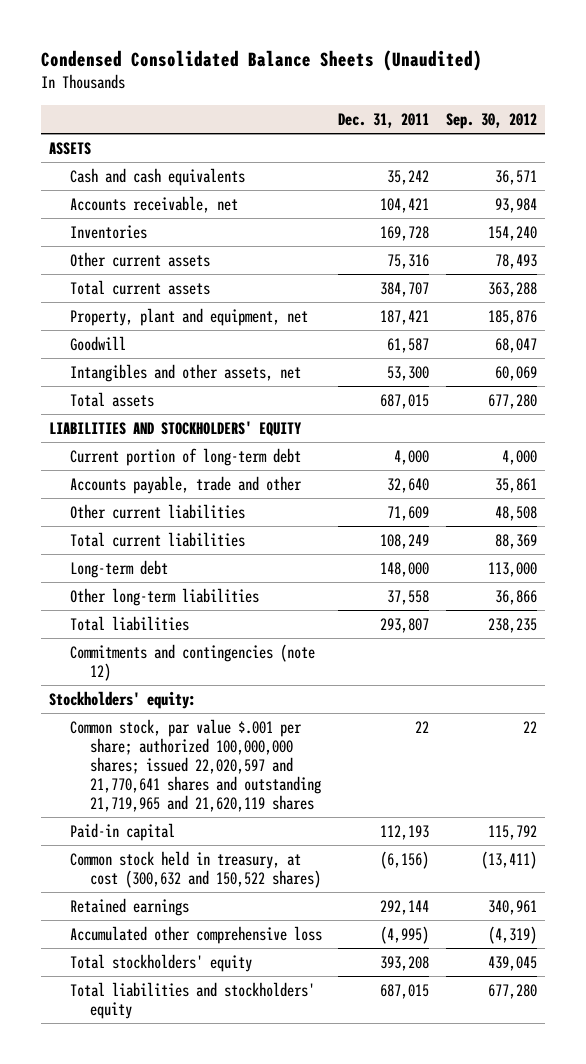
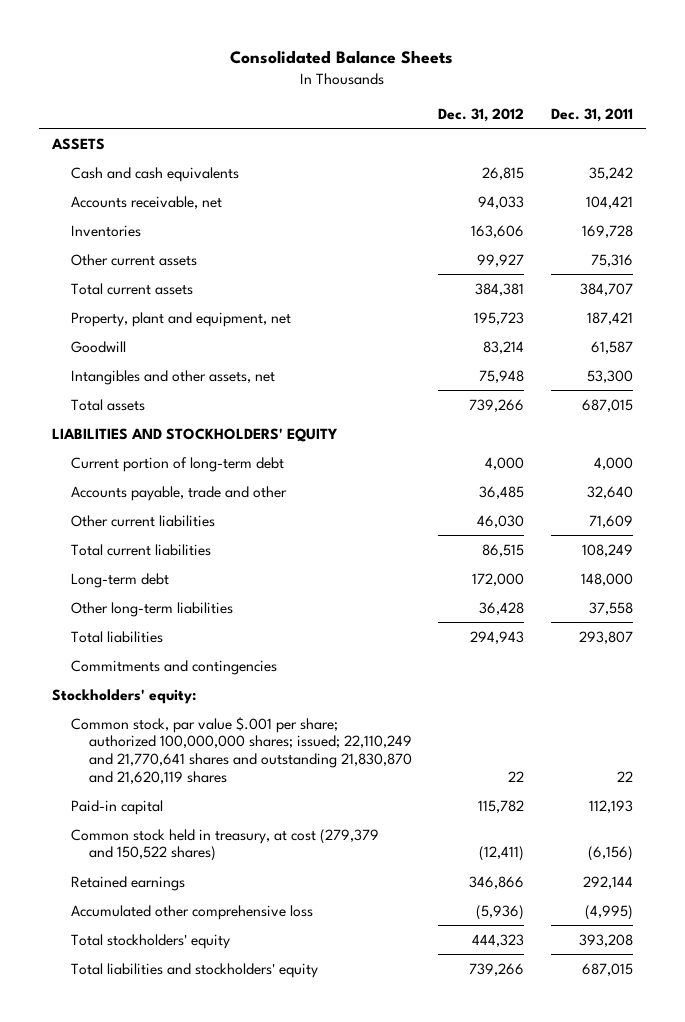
[40,50,482,72] Condensed Consolidated Balance Sheets (Unaudited) -> [230,50,454,65] Consolidated Balance Sheets
[446,112,538,129] Sep. 30, 2012 -> none
none -> [438,107,525,122] Dec. 31, 2012
[69,643,315,681] Commitments and contingencies (note 12) -> [70,659,277,675] Commitments and contingencies
[69,718,322,813] Common stock, par value $.001 per share; authorized 100,000,000 shares; issued 22,020,597 and 21,770,641 shares and outstanding 21,719,965 and 21,620,119 shares -> [70,716,413,784] Common stock, par value $.001 per share; authorized 100,000,000 shares; issued; 22,110,249 and 21,770,641 shares and outstanding 21,830,870 and 21,620,119 shares
[69,850,322,888] Common stock held in treasury, at cost (300,632 and 150,522 shares) -> [70,828,379,862] Common stock held in treasury, at cost (279,379 and 150,522 shares)

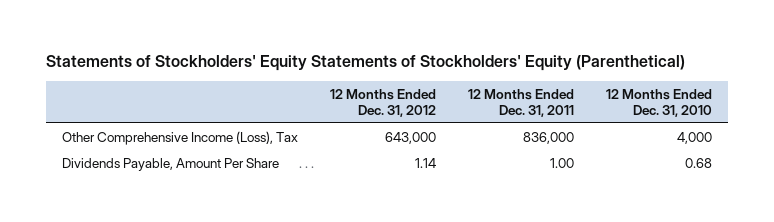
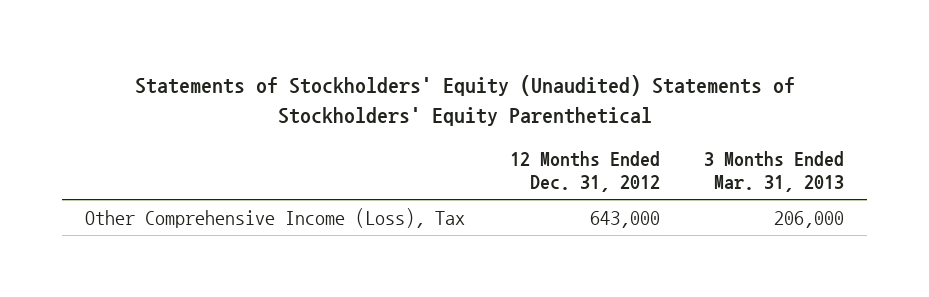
[45,55,685,72] Statements of Stockholders' Equity Statements of Stockholders' Equity (Parenthetical) -> [134,75,795,127] Statements of Stockholders' Equity (Unaudited) Statements of Stockholders' Equity Parenthetical
[468,88,575,117] 12 Months Ended Dec. 31, 2011 -> none
[606,88,713,117] 12 Months Ended Dec. 31, 2010 -> none
none -> [704,151,845,193] 3 Months Ended Mar. 31, 2013
[61,157,279,171] Dividends Payable, Amount Per Share -> none

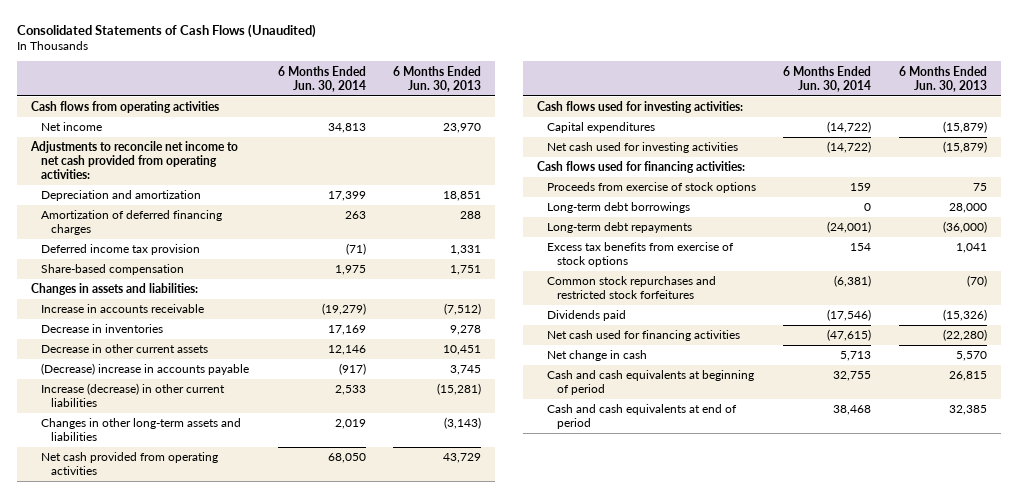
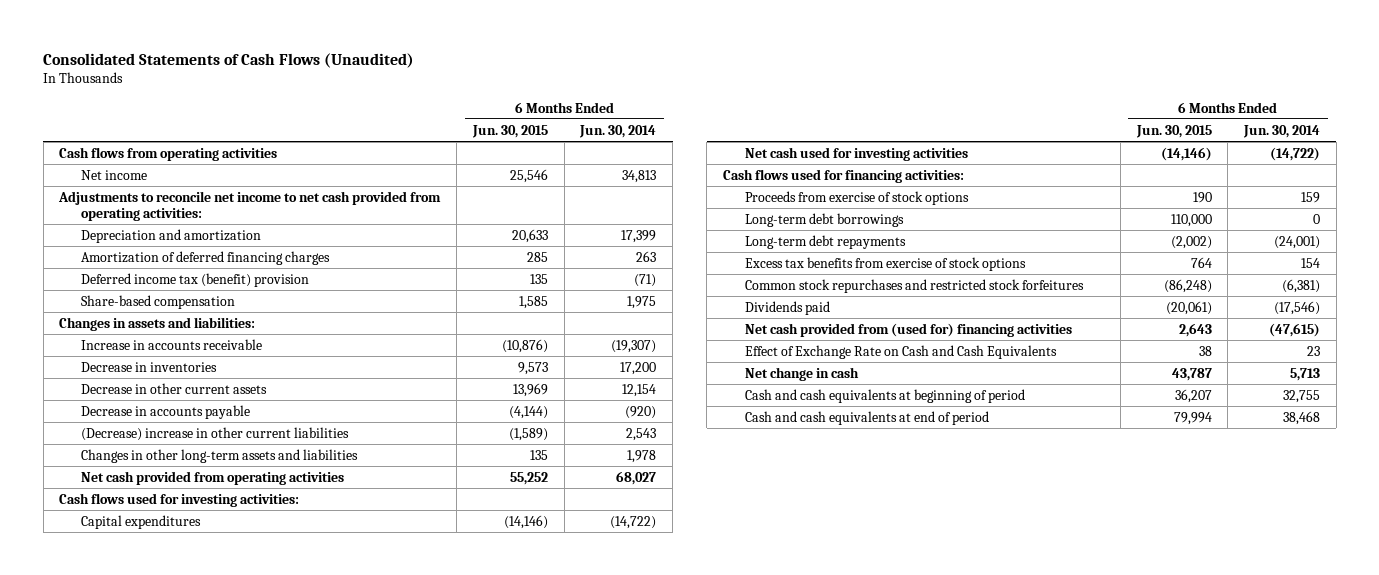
[393,65,482,92] 6 Months Ended Jun. 30, 2013 -> none
none -> [471,124,548,138] Jun. 30, 2015
[41,244,201,256] Deferred income tax provision -> [81,272,310,287] Deferred income tax (benefit) provision
[321,303,366,316] (19,279) -> [611,339,657,353] (19,307)
[327,325,366,336] 17,169 -> [620,361,657,375] 17,200
[327,345,366,356] 12,146 -> [622,383,657,397] 12,154
[41,363,250,376] (Decrease) increase in accounts payable -> [81,404,251,419] Decrease in accounts payable
[338,363,366,376] (917) -> [625,405,657,419] (920)
[41,383,226,408] Increase (decrease) in other current liabilities -> [81,426,350,441] (Decrease) increase in other current liabilities
[334,385,366,396] 2,533 -> [626,427,657,441] 2,543
[334,419,366,430] 2,019 -> [627,449,657,463] 1,978
[327,453,366,464] 68,050 -> [616,470,657,485] 68,027
[546,330,740,342] Net cash used for financing activities -> [744,322,1072,337] Net cash provided from (used for) financing activities
none -> [744,344,1057,359] Effect of Exchange Rate on Cash and Cash Equivalents

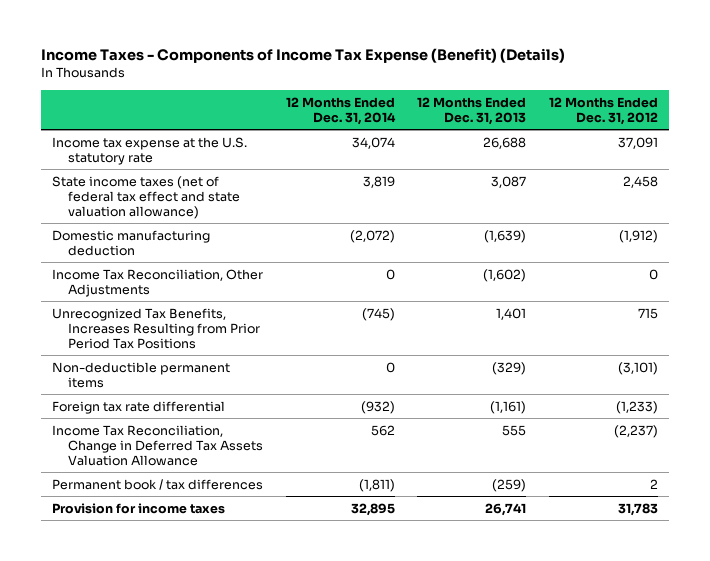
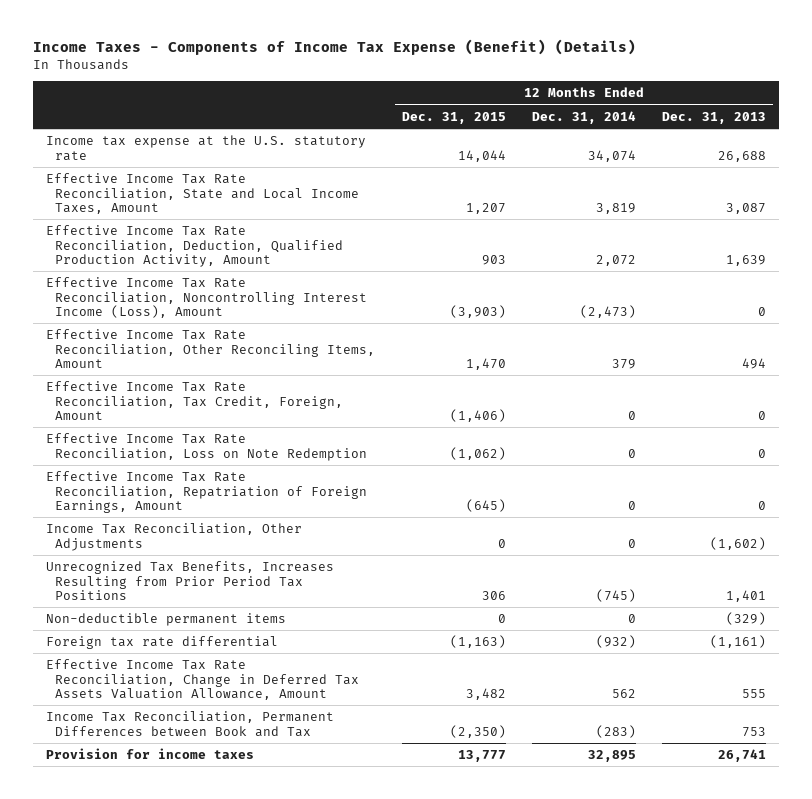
[549,96,659,125] 12 Months Ended Dec. 31, 2012 -> none
none -> [401,111,506,124] Dec. 31, 2015
[51,229,210,256] Domestic manufacturing deduction -> none
[51,175,240,219] State income taxes (net of federal tax effect and state valuation allowance) -> [46,173,360,215] Effective Income Tax Rate Reconciliation, State and Local Income Taxes, Amount
none -> [46,225,344,268] Effective Income Tax Rate Reconciliation, Deduction, Qualified Production Activity, Amount
none -> [46,277,368,319] Effective Income Tax Rate Reconciliation, Noncontrolling Interest Income (Loss), Amount
none -> [46,329,376,369] Effective Income Tax Rate Reconciliation, Other Reconciling Items, Amount
none -> [46,381,344,421] Effective Income Tax Rate Reconciliation, Tax Credit, Foreign, Amount
none -> [46,433,368,461] Effective Income Tax Rate Reconciliation, Loss on Note Redemption
none -> [46,471,368,514] Effective Income Tax Rate Reconciliation, Repatriation of Foreign Earnings, Amount
[51,424,263,466] Income Tax Reconciliation, Change in Deferred Tax Assets Valuation Allowance -> [46,659,360,701] Effective Income Tax Rate Reconciliation, Change in Deferred Tax Assets Valuation Allowance, Amount
[51,478,263,490] Permanent book / tax differences -> [46,711,335,737] Income Tax Reconciliation, Permanent Differences between Book and Tax
[358,478,395,492] (1,811) -> [595,724,636,738] (283)
[492,478,527,492] (259) -> [742,726,767,737] 753

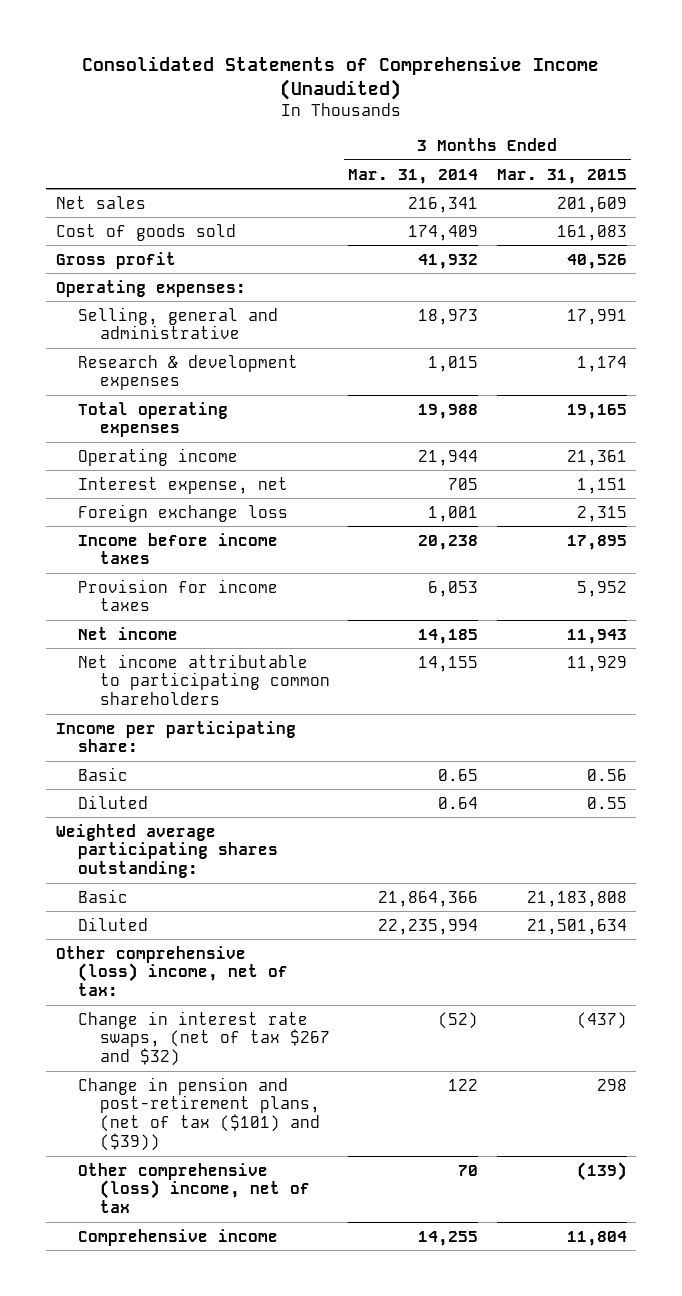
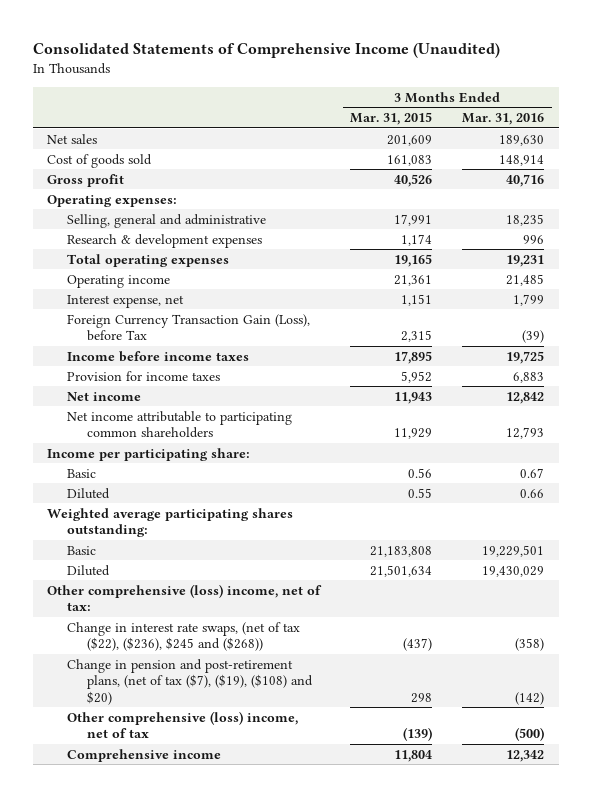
[348,168,479,184] Mar. 31, 2014 -> none
none -> [462,113,545,126] Mar. 31, 2016
[77,503,288,522] Foreign exchange loss -> [67,313,311,342] Foreign Currency Transaction Gain (Loss), before Tax
[77,1010,330,1067] Change in interest rate swaps, (net of tax $267 and $32) -> [67,621,301,652] Change in interest rate swaps, (net of tax ($22), ($236), $245 and ($268))
[77,1076,320,1152] Change in pension and post-retirement plans, (net of tax ($101) and ($39)) -> [67,658,313,705] Change in pension and post-retirement plans, (net of tax ($7), ($19), ($108) and $20)

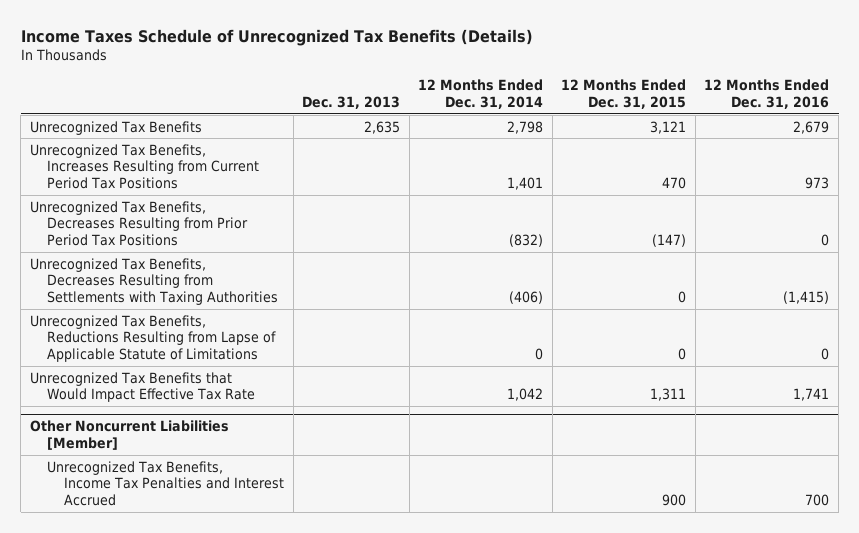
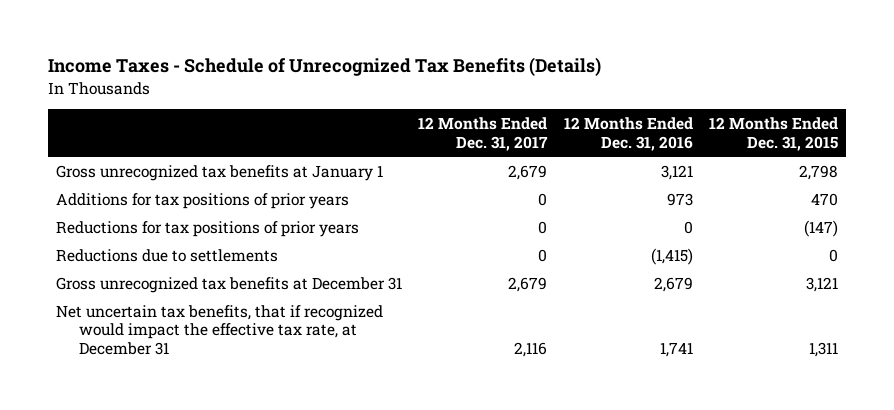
[20,28,533,46] Income Taxes Schedule of Unrecognized Tax Benefits (Details) -> [48,57,602,77] Income Taxes - Schedule of Unrecognized Tax Benefits (Details)
[302,96,401,110] Dec. 31, 2013 -> none
[418,79,544,110] 12 Months Ended Dec. 31, 2014 -> none
none -> [418,116,549,151] 12 Months Ended Dec. 31, 2017
[29,314,277,363] Unrecognized Tax Benefits, Reductions Resulting from Lapse of Applicable Statute of Limitations -> none
[29,420,229,450] Other Noncurrent Liabilities [Member] -> none
[47,460,285,507] Unrecognized Tax Benefits, Income Tax Penalties and Interest Accrued -> none
[29,120,202,135] Unrecognized Tax Benefits -> [56,164,384,181] Gross unrecognized tax benefits at January 1
[650,120,687,134] 3,121 -> [798,164,838,180] 2,798
[793,120,830,134] 2,679 -> [660,164,693,180] 3,121
[29,143,260,190] Unrecognized Tax Benefits, Increases Resulting from Current Period Tax Positions -> [56,192,350,209] Additions for tax positions of prior years
[29,200,249,247] Unrecognized Tax Benefits, Decreases Resulting from Prior Period Tax Positions -> [56,220,360,237] Reductions for tax positions of prior years
[29,257,279,306] Unrecognized Tax Benefits, Decreases Resulting from Settlements with Taxing Authorities -> [56,248,279,262] Reductions due to settlements
none -> [56,276,403,293] Gross unrecognized tax benefits at December 31
[29,371,256,403] Unrecognized Tax Benefits that Would Impact Effective Tax Rate -> [56,304,384,356] Net uncertain tax benefits, that if recognized would impact the effective tax rate, at December 31

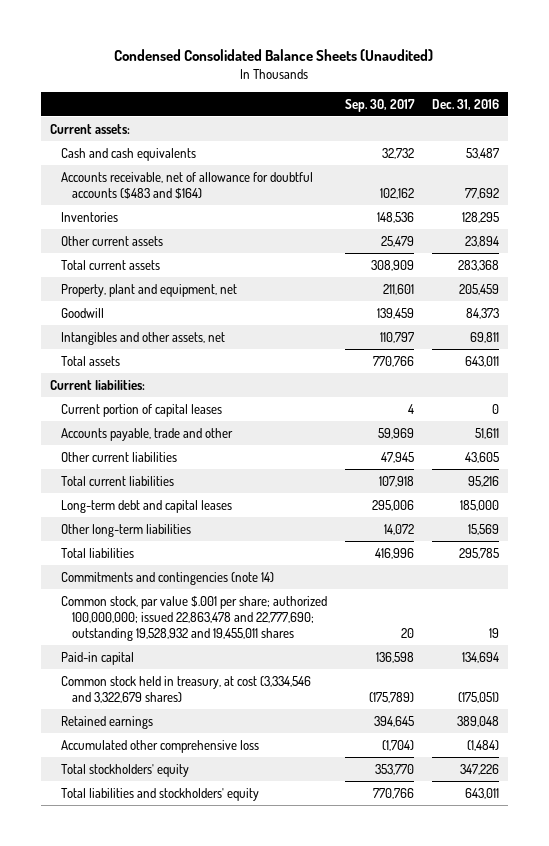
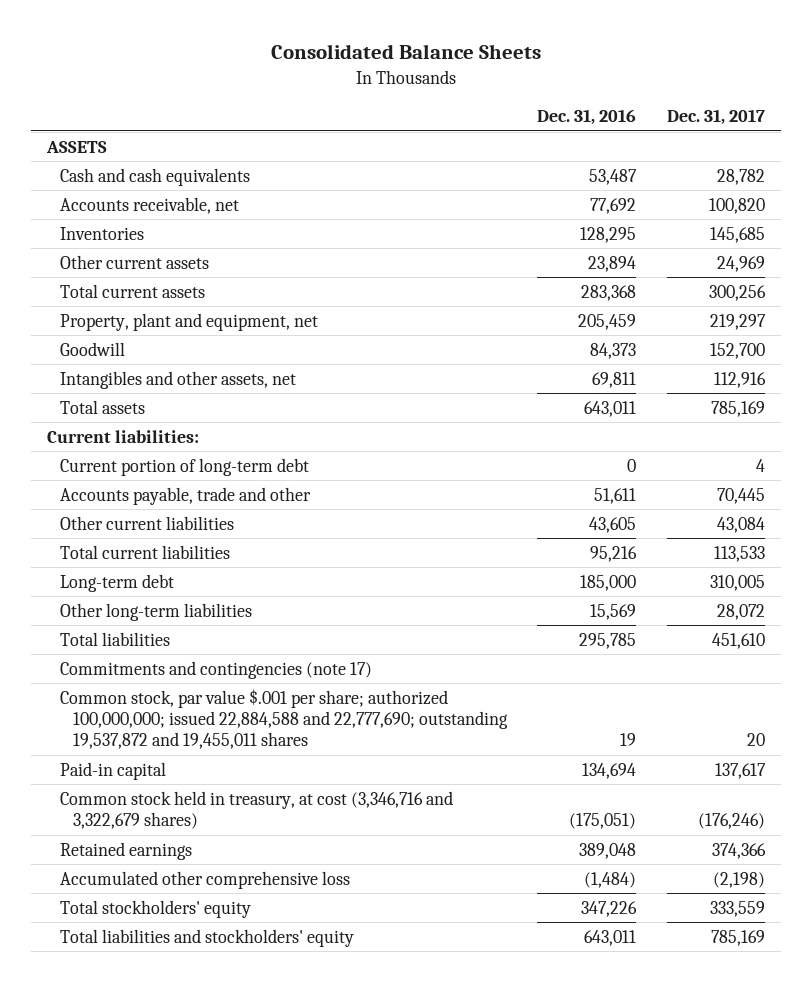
[114,49,434,62] Condensed Consolidated Balance Sheets (Unaudited) -> [271,44,542,60] Consolidated Balance Sheets
[345,98,416,112] Sep. 30, 2017 -> none
none -> [667,109,766,126] Dec. 31, 2017
[49,123,130,134] Current assets: -> [45,140,107,153] ASSETS
[61,171,314,199] Accounts receivable, net of allowance for doubtful accounts ($483 and $164) -> [59,196,239,214] Accounts receivable, net
[61,403,223,417] Current portion of capital leases -> [59,457,309,476] Current portion of long-term debt
[61,499,233,513] Long-term debt and capital leases -> [59,573,174,592] Long-term debt
[61,571,275,585] Commitments and contingencies (note 14) -> [59,660,372,679] Commitments and contingencies (note 17)
[61,595,328,642] Common stock, par value $.001 per share; authorized 100,000,000; issued 22,863,478 and 22,777,690; outstanding 19,528,932 and 19,455,011 shares -> [59,688,508,750] Common stock, par value $.001 per share; authorized 100,000,000; issued 22,884,588 and 22,777,690; outstanding 19,537,872 and 19,455,011 shares
[61,675,312,703] Common stock held in treasury, at cost (3,334,546 and 3,322,679 shares) -> [59,790,453,830] Common stock held in treasury, at cost (3,346,716 and 3,322,679 shares)

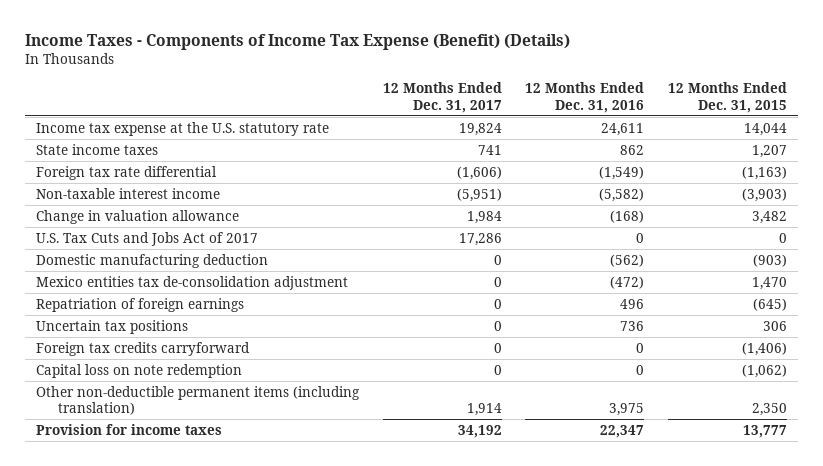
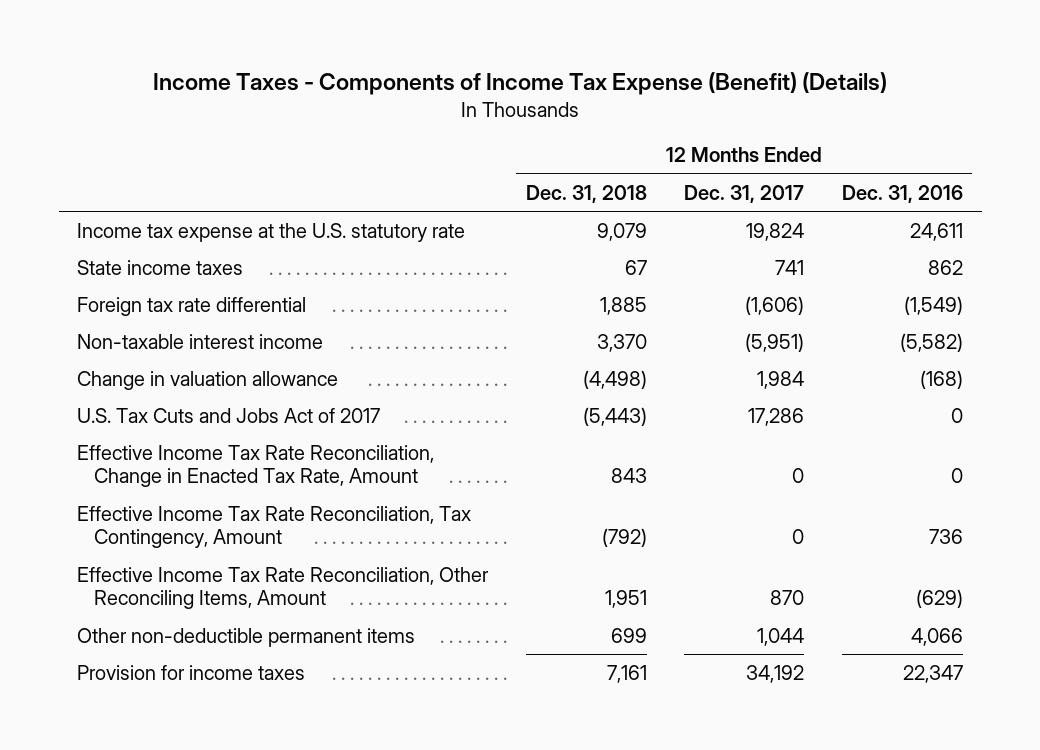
[667,82,787,113] 12 Months Ended Dec. 31, 2015 -> none
none -> [525,184,647,203] Dec. 31, 2018
[36,253,269,268] Domestic manufacturing deduction -> none
[36,275,349,290] Mexico entities tax de-consolidation adjustment -> none
[36,297,245,312] Repatriation of foreign earnings -> none
[36,341,251,356] Foreign tax credits carryforward -> none
[36,363,243,378] Capital loss on note redemption -> none
none -> [77,444,435,488] Effective Income Tax Rate Reconciliation, Change in Enacted Tax Rate, Amount
[36,319,189,334] Uncertain tax positions -> [77,505,472,549] Effective Income Tax Rate Reconciliation, Tax Contingency, Amount
none -> [77,566,490,610] Effective Income Tax Rate Reconciliation, Other Reconciling Items, Amount
[36,385,361,415] Other non-deductible permanent items (including translation) -> [77,627,416,647] Other non-deductible permanent items
[466,402,502,416] 1,914 -> [757,627,805,646] 1,044
[609,402,645,416] 3,975 -> [910,627,963,646] 4,066

